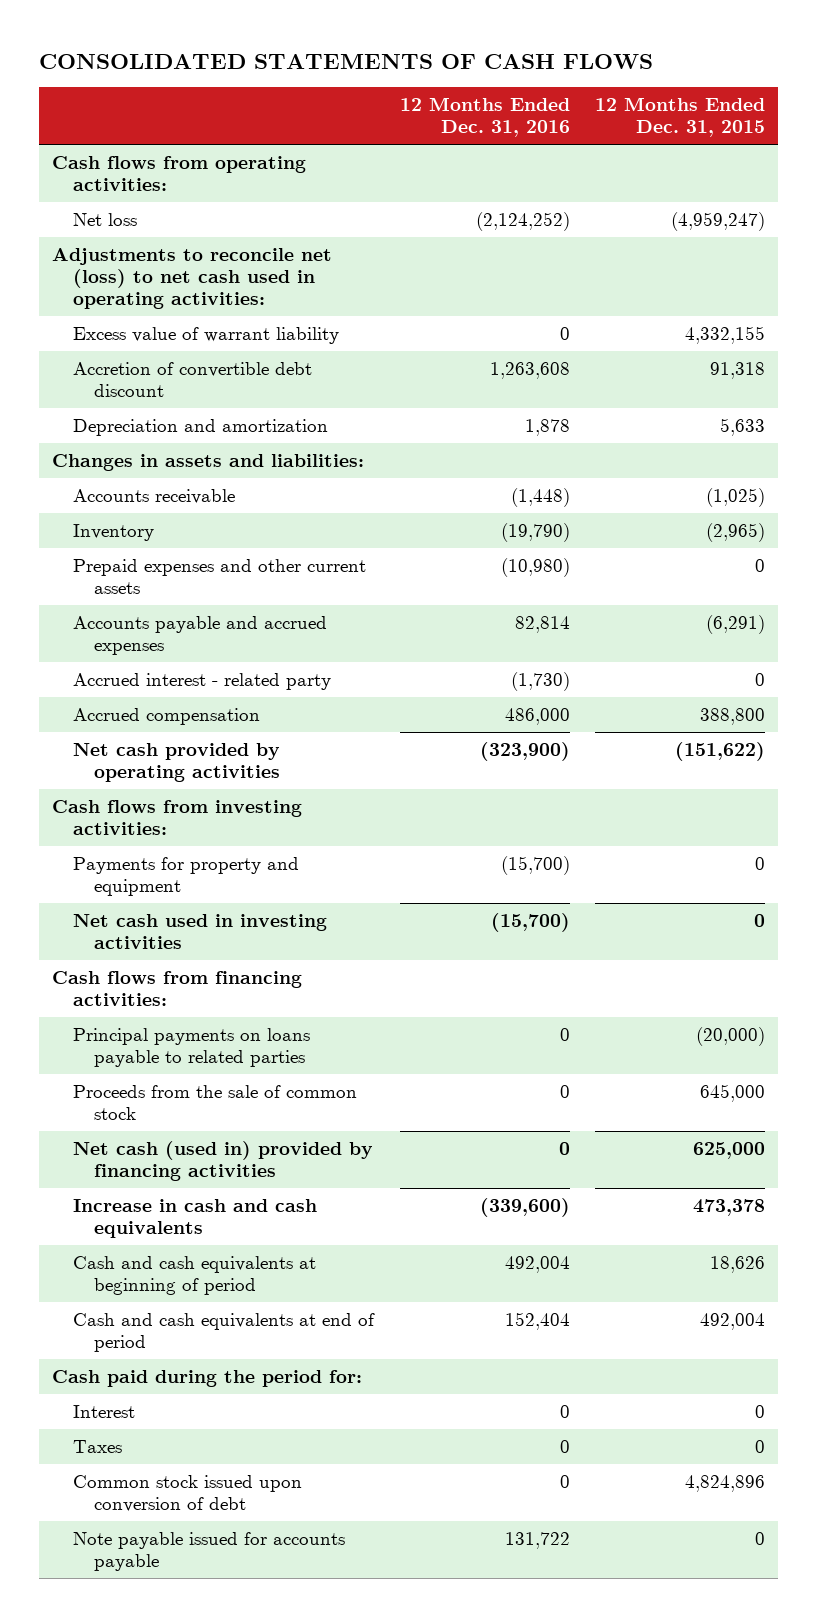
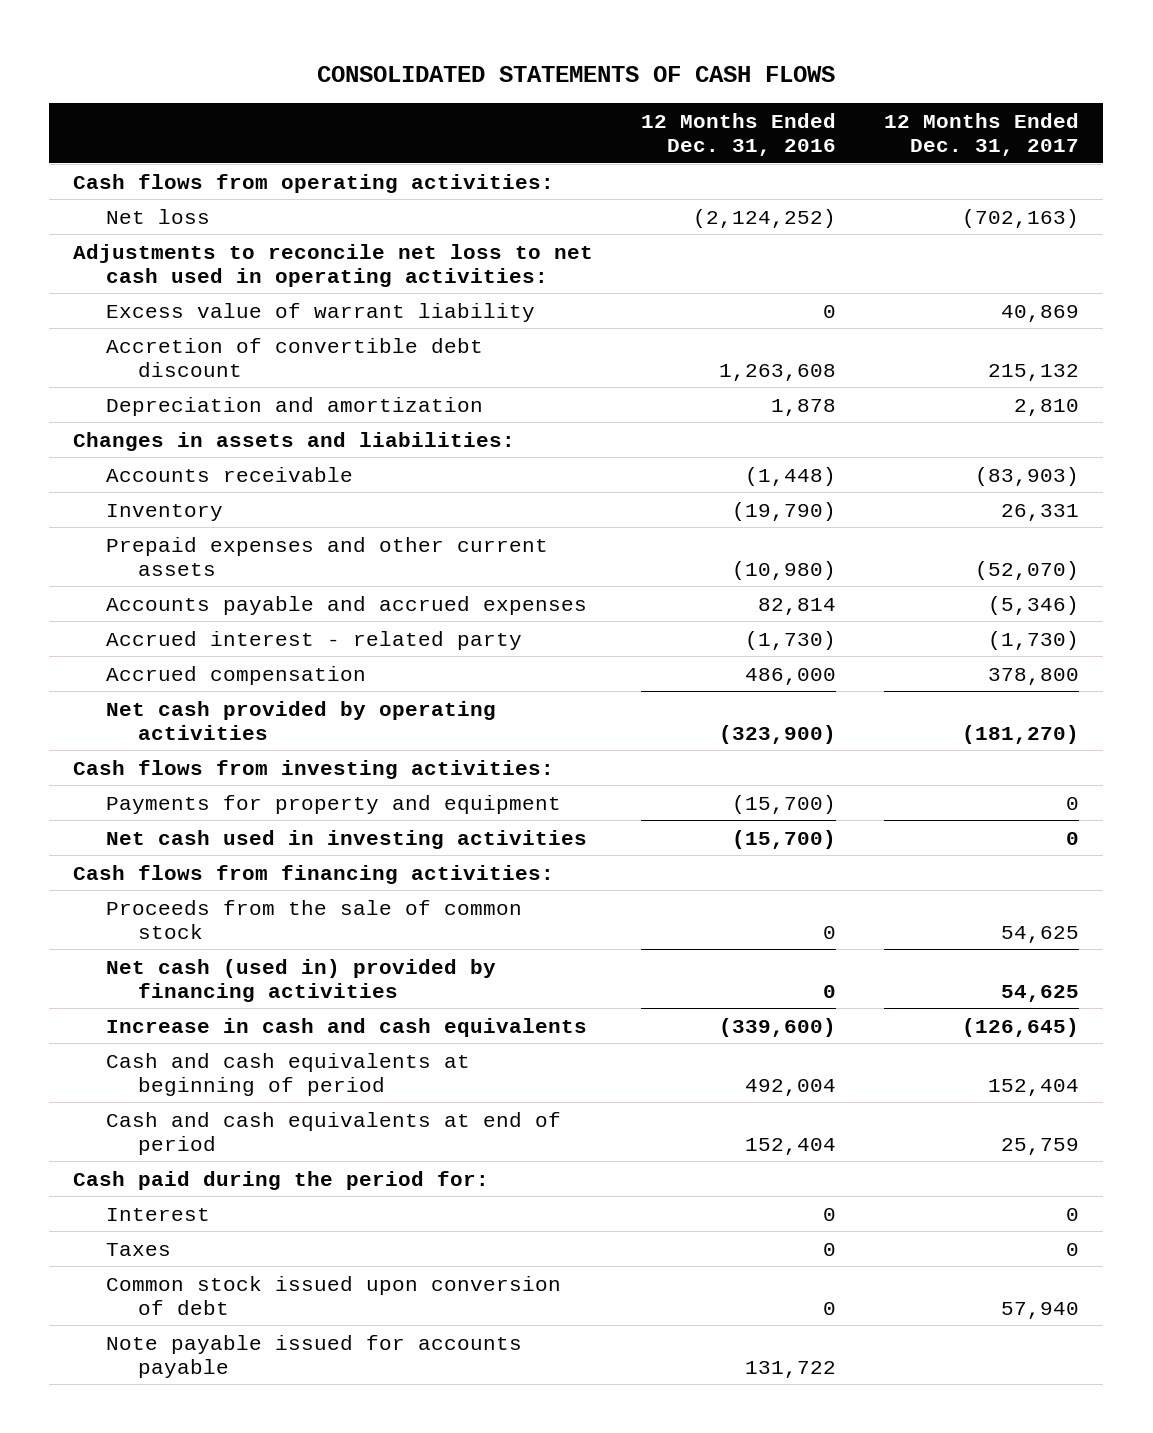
[595,97,766,138] 12 Months Ended Dec. 31, 2015 -> none
none -> [884,112,1080,157] 12 Months Ended Dec. 31, 2017
[52,247,333,310] Adjustments to reconcile net (loss) to net cash used in operating activities: -> [73,243,594,287] Adjustments to reconcile net loss to net cash used in operating activities:
[72,1027,310,1068] Principal payments on loans payable to related parties -> none

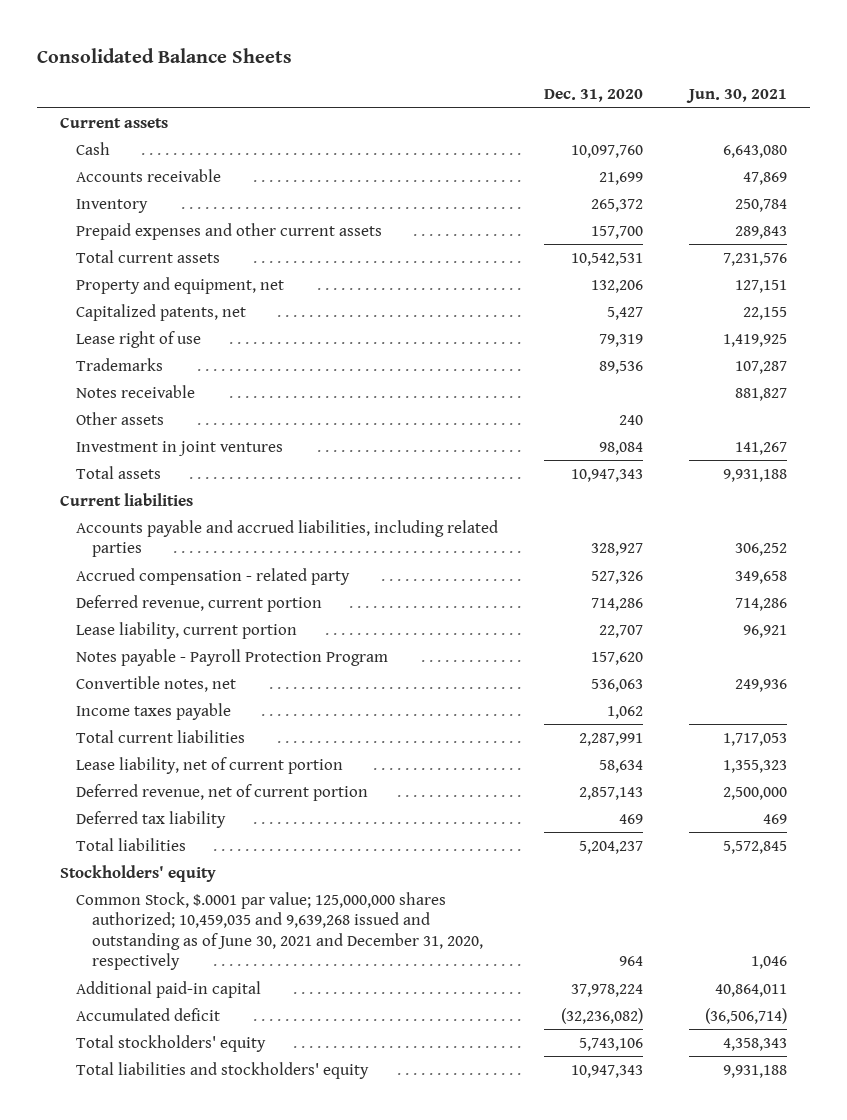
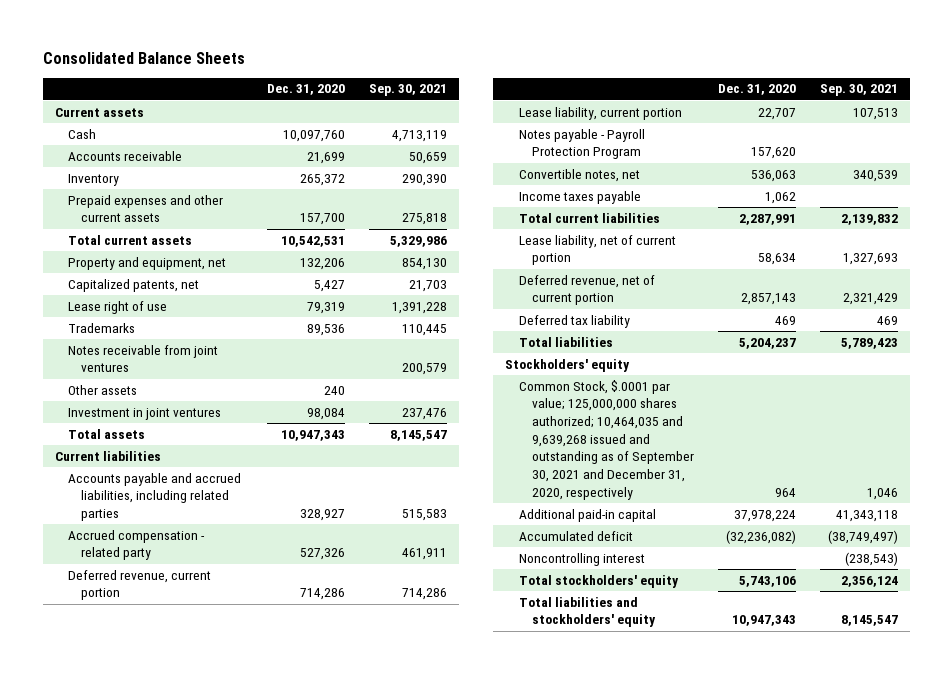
[685,89,787,104] Jun. 30, 2021 -> none
none -> [369,84,448,97] Sep. 30, 2021
[76,384,196,398] Notes receivable -> none
none -> [67,344,218,373] Notes receivable from joint ventures
[76,891,484,971] Common Stock, $.0001 par value; 125,000,000 shares authorized; 10,459,035 and 9,639,268 issued and outstanding as of June 30, 2021 and December 31, 2020, respectively -> [518,379,694,500] Common Stock, $.0001 par value; 125,000,000 shares authorized; 10,464,035 and 9,639,268 issued and outstanding as of September 30, 2021 and December 31, 2020, respectively
none -> [518,552,645,566] Noncontrolling interest

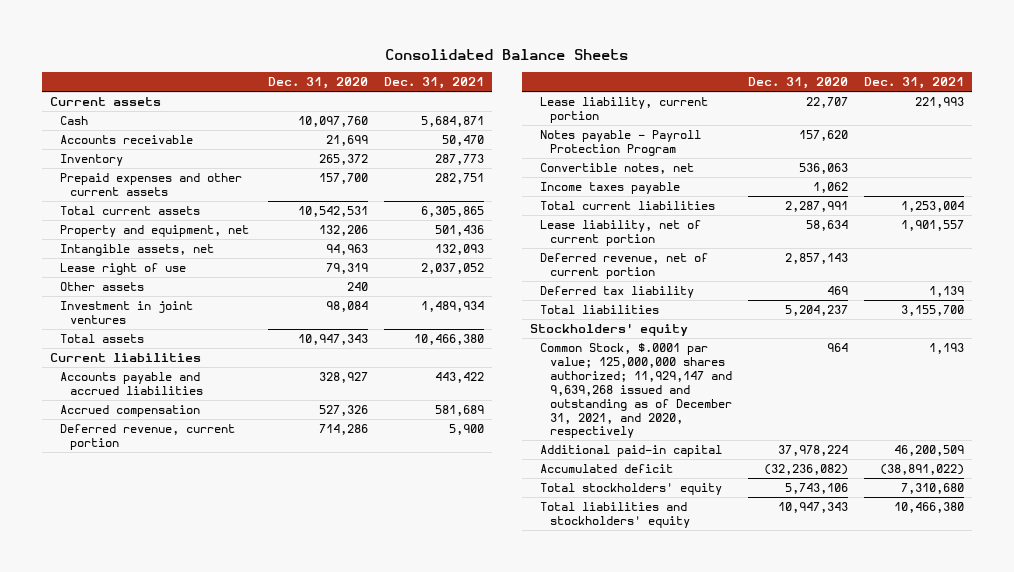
[369,84,448,97] Sep. 30, 2021 -> none
none -> [383,77,484,90] Dec. 31, 2021
[67,278,199,292] Capitalized patents, net -> none
none -> [59,244,214,257] Intangible assets, net
[67,322,135,333] Trademarks -> none
[67,344,218,373] Notes receivable from joint ventures -> none
[67,472,241,522] Accounts payable and accrued liabilities, including related parties -> [59,372,203,395] Accounts payable and accrued liabilities
[67,529,205,561] Accrued compensation - related party -> [59,405,200,418] Accrued compensation
[518,379,694,500] Common Stock, $.0001 par value; 125,000,000 shares authorized; 10,464,035 and 9,639,268 issued and outstanding as of September 30, 2021 and December 31, 2020, respectively -> [539,343,732,439] Common Stock, $.0001 par value; 125,000,000 shares authorized; 11,929,147 and 9,639,268 issued and outstanding as of December 31, 2021, and 2020, respectively
[518,552,645,566] Noncontrolling interest -> none

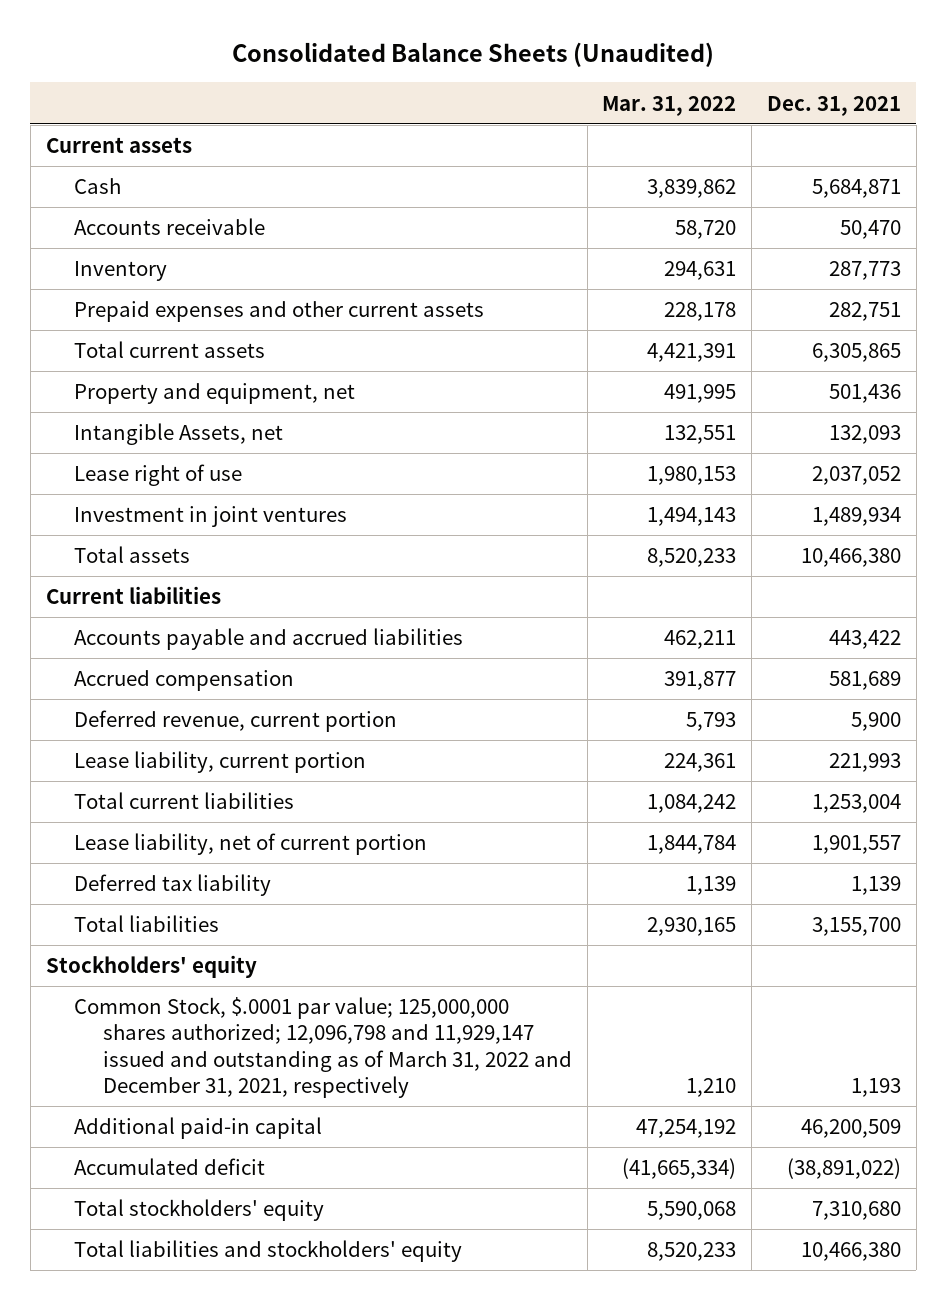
[384,49,628,61] Consolidated Balance Sheets -> [232,42,715,68] Consolidated Balance Sheets (Unaudited)
[267,77,368,90] Dec. 31, 2020 -> none
none -> [602,95,737,116] Mar. 31, 2022
[59,244,214,257] Intangible assets, net -> [74,423,284,446] Intangible Assets, net
[59,282,144,292] Other assets -> none
[539,130,701,156] Notes payable - Payroll Protection Program -> none
[539,163,694,175] Convertible notes, net -> none
[539,182,680,195] Income taxes payable -> none
[539,253,708,279] Deferred revenue, net of current portion -> none
[539,343,732,439] Common Stock, $.0001 par value; 125,000,000 shares authorized; 11,929,147 and 9,639,268 issued and outstanding as of December 31, 2021, and 2020, respectively -> [74,997,572,1098] Common Stock, $.0001 par value; 125,000,000 shares authorized; 12,096,798 and 11,929,147 issued and outstanding as of March 31, 2022 and December 31, 2021, respectively

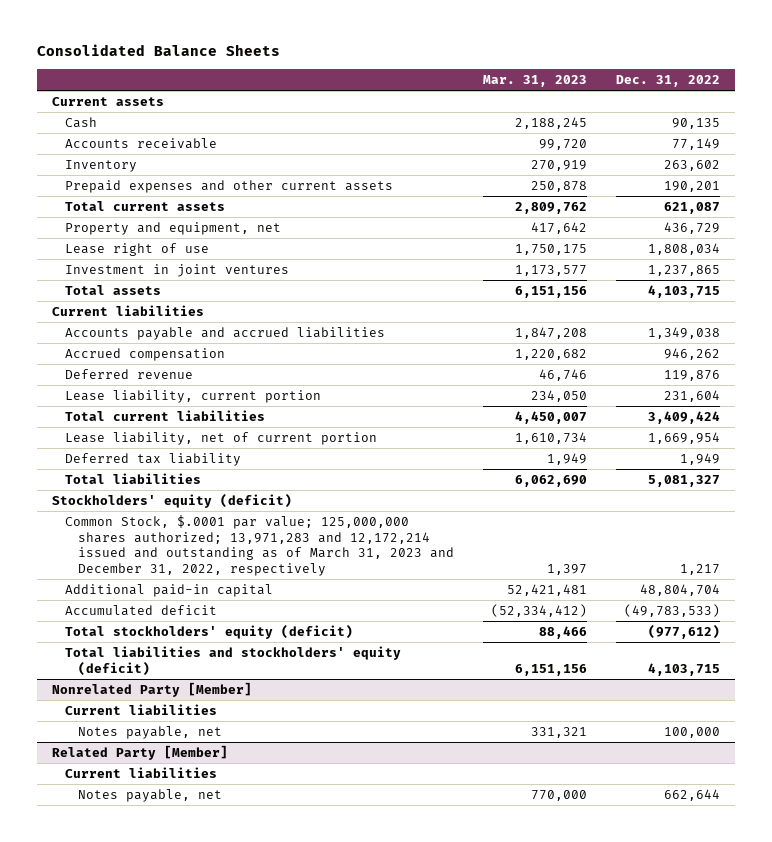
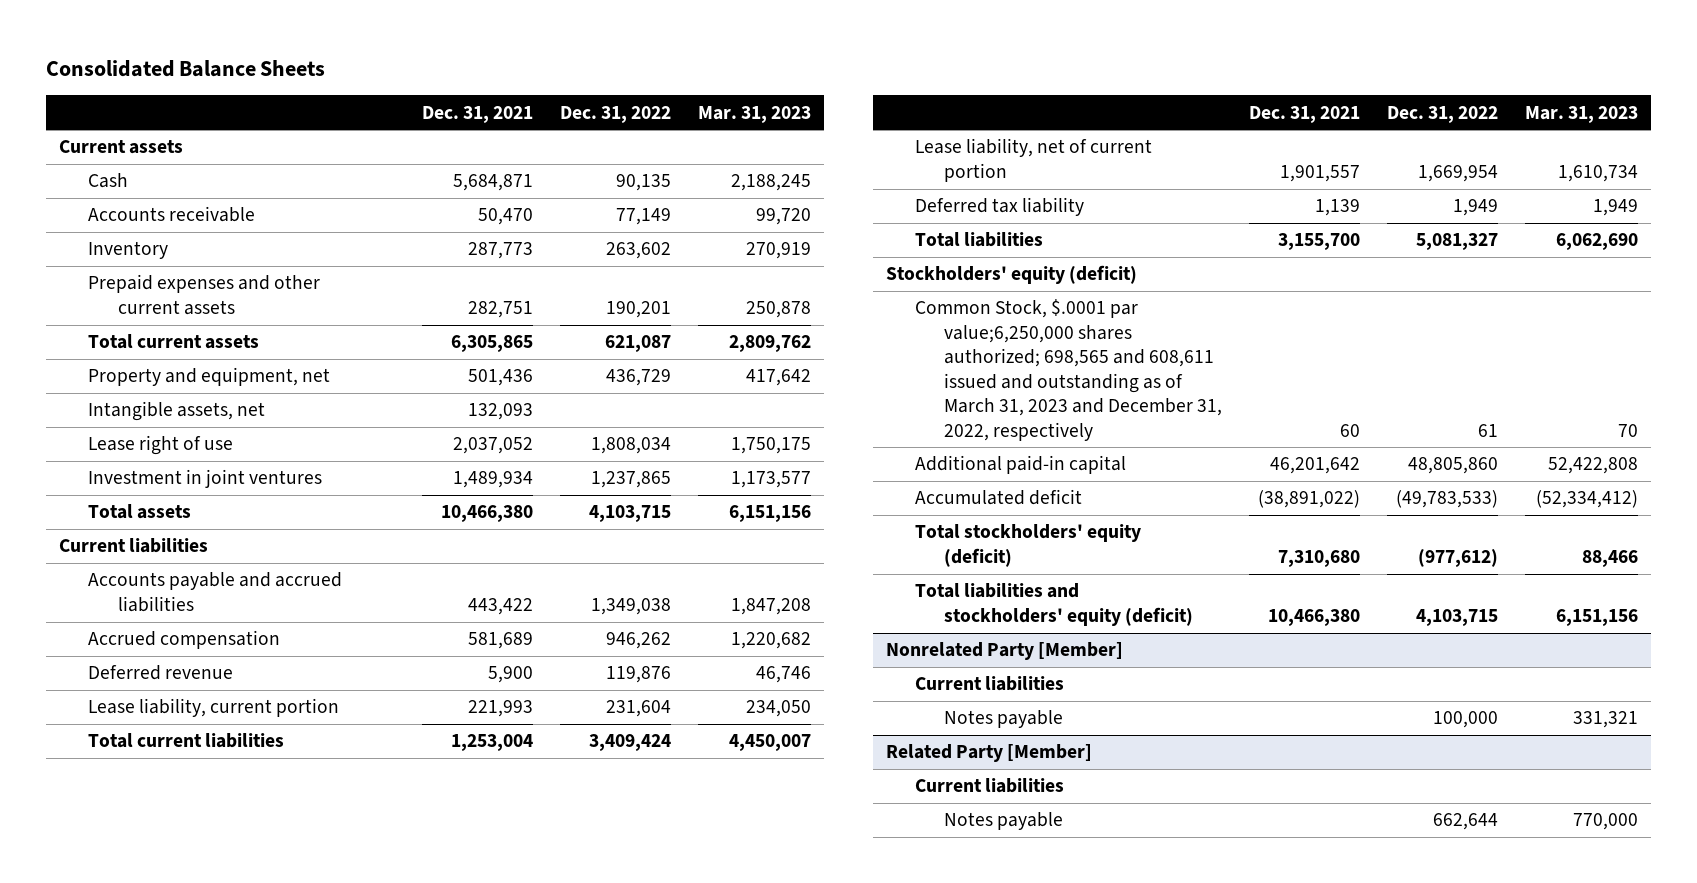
none -> [422,105,534,123] Dec. 31, 2021
none -> [88,401,266,422] Intangible assets, net
[64,514,454,577] Common Stock, $.0001 par value; 125,000,000 shares authorized; 13,971,283 and 12,172,214 issued and outstanding as of March 31, 2023 and December 31, 2022, respectively -> [915,299,1223,441] Common Stock, $.0001 par value;6,250,000 shares authorized; 698,565 and 608,611 issued and outstanding as of March 31, 2023 and December 31, 2022, respectively
[546,564,587,576] 1,397 -> [1617,423,1638,437] 70
[680,564,721,576] 1,217 -> [1477,423,1498,437] 61
[506,583,587,596] 52,421,481 -> [1547,457,1638,475] 52,422,808
[640,583,721,596] 48,804,704 -> [1407,457,1498,475] 48,805,860
[77,725,222,739] Notes payable, net -> [944,710,1064,729] Notes payable
[77,788,222,802] Notes payable, net -> [944,812,1064,831] Notes payable

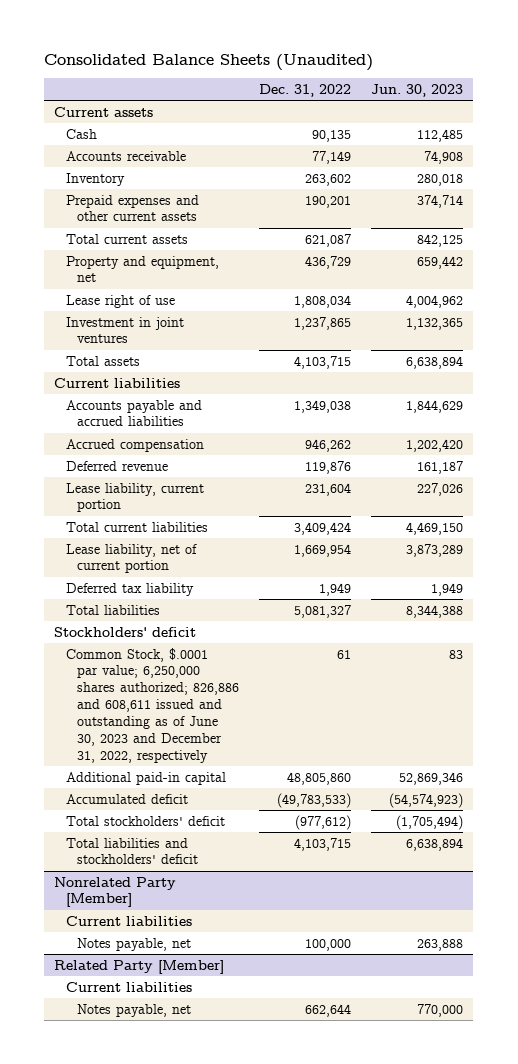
[45,59,325,77] Consolidated Balance Sheets -> [44,53,374,71] Consolidated Balance Sheets (Unaudited)
[422,105,534,123] Dec. 31, 2021 -> none
[697,105,811,123] Mar. 31, 2023 -> none
none -> [371,83,464,97] Jun. 30, 2023
[88,401,266,422] Intangible assets, net -> none
[885,265,1137,285] Stockholders' equity (deficit) -> [54,626,197,637] Stockholders' deficit
[915,299,1223,441] Common Stock, $.0001 par value;6,250,000 shares authorized; 698,565 and 608,611 issued and outstanding as of March 31, 2023 and December 31, 2022, respectively -> [65,647,240,763] Common Stock, $.0001 par value; 6,250,000 shares authorized; 826,886 and 608,611 issued and outstanding as of June 30, 2023 and December 31, 2022, respectively
[915,524,1142,567] Total stockholders' equity (deficit) -> [65,815,225,826] Total stockholders' deficit
[915,583,1194,626] Total liabilities and stockholders' equity (deficit) -> [65,837,199,865] Total liabilities and stockholders' deficit
[944,710,1064,729] Notes payable -> [77,937,192,951] Notes payable, net
[944,812,1064,831] Notes payable -> [77,1003,192,1017] Notes payable, net

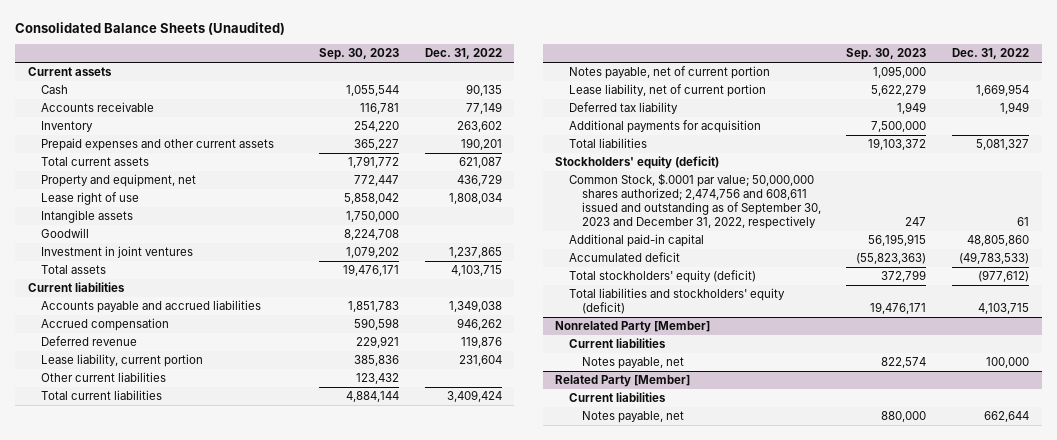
[371,83,464,97] Jun. 30, 2023 -> none
none -> [318,48,399,61] Sep. 30, 2023
none -> [41,210,134,224] Intangible assets
none -> [41,228,90,239] Goodwill
none -> [41,372,167,383] Other current liabilities
none -> [568,66,770,80] Notes payable, net of current portion
none -> [568,120,761,134] Additional payments for acquisition
[54,626,197,637] Stockholders' deficit -> [555,156,720,170] Stockholders' equity (deficit)
[65,647,240,763] Common Stock, $.0001 par value; 6,250,000 shares authorized; 826,886 and 608,611 issued and outstanding as of June 30, 2023 and December 31, 2022, respectively -> [568,173,821,229] Common Stock, $.0001 par value; 50,000,000 shares authorized; 2,474,756 and 608,611 issued and outstanding as of September 30, 2023 and December 31, 2022, respectively
[65,815,225,826] Total stockholders' deficit -> [568,270,756,284] Total stockholders' equity (deficit)
[65,837,199,865] Total liabilities and stockholders' deficit -> [568,288,785,315] Total liabilities and stockholders' equity (deficit)

